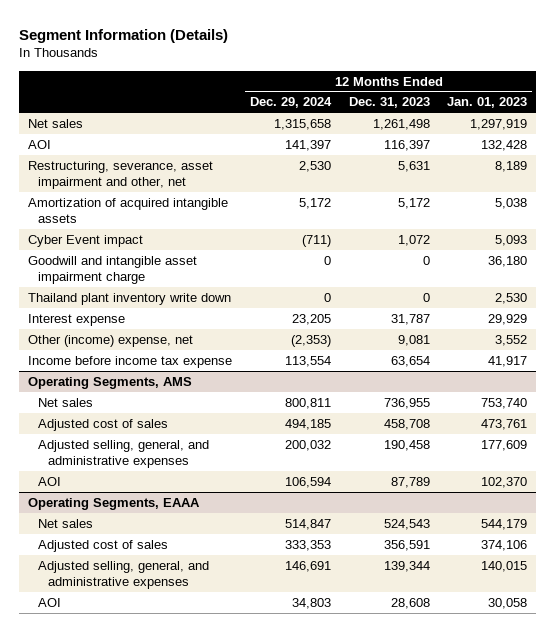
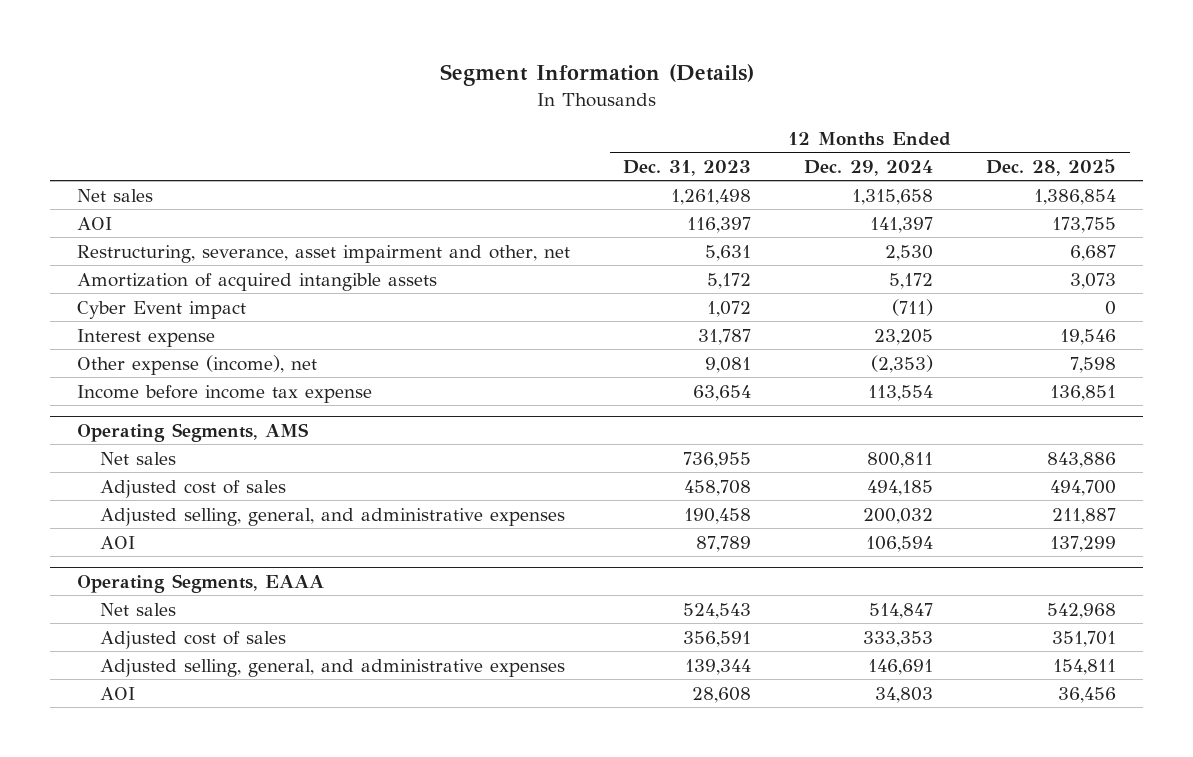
[447,97,528,109] Jan. 01, 2023 -> none
none -> [986,158,1117,176] Dec. 28, 2025
[27,255,197,285] Goodwill and intangible asset impairment charge -> none
[27,292,231,305] Thailand plant inventory write down -> none
[27,334,193,347] Other (income) expense, net -> [76,354,317,375] Other expense (income), net

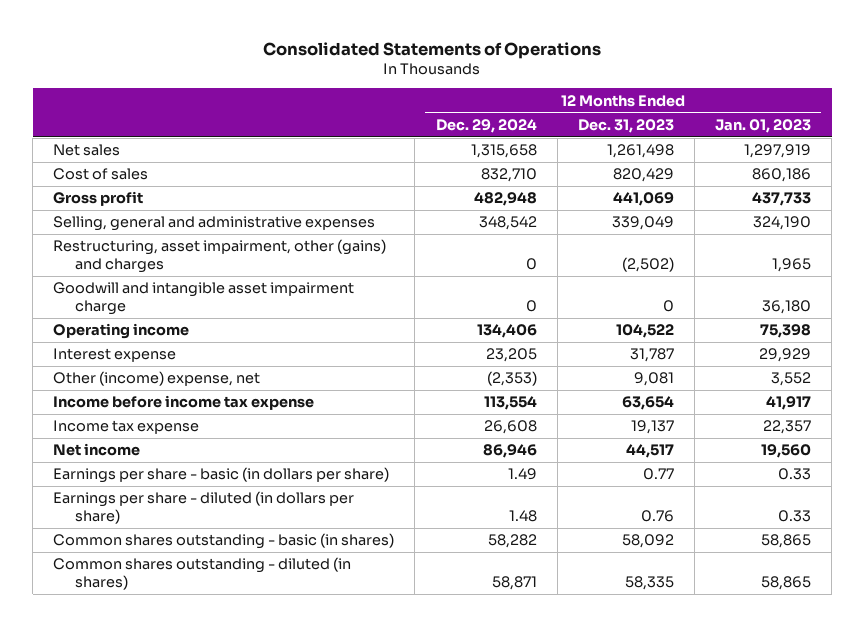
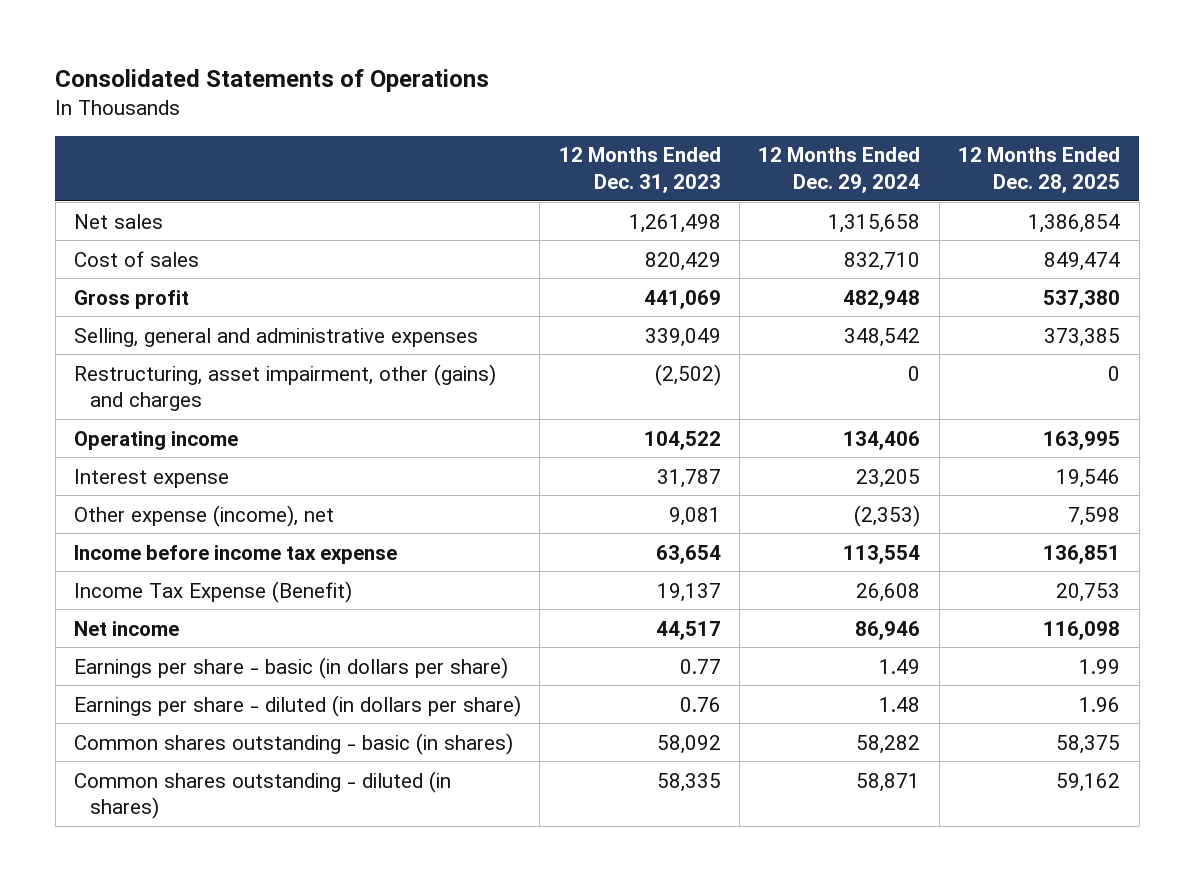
[715,118,812,133] Jan. 01, 2023 -> none
none -> [958,147,1121,193] 12 Months Ended Dec. 28, 2025
[53,282,355,315] Goodwill and intangible asset impairment charge -> none
[53,371,261,387] Other (income) expense, net -> [73,504,334,527] Other expense (income), net
[53,420,200,435] Income tax expense -> [73,580,352,603] Income Tax Expense (Benefit)

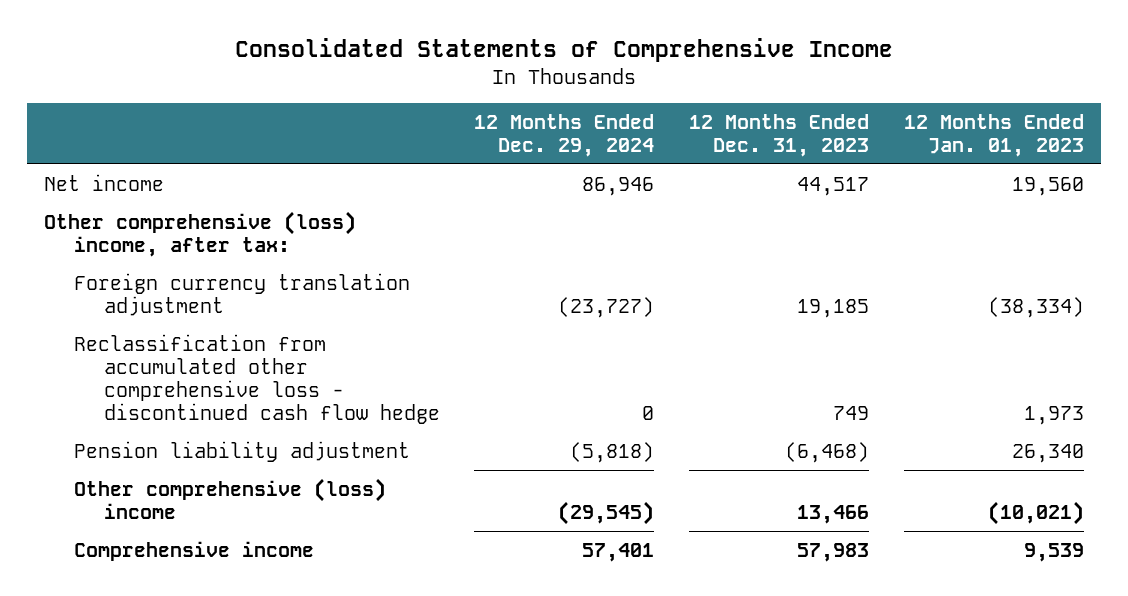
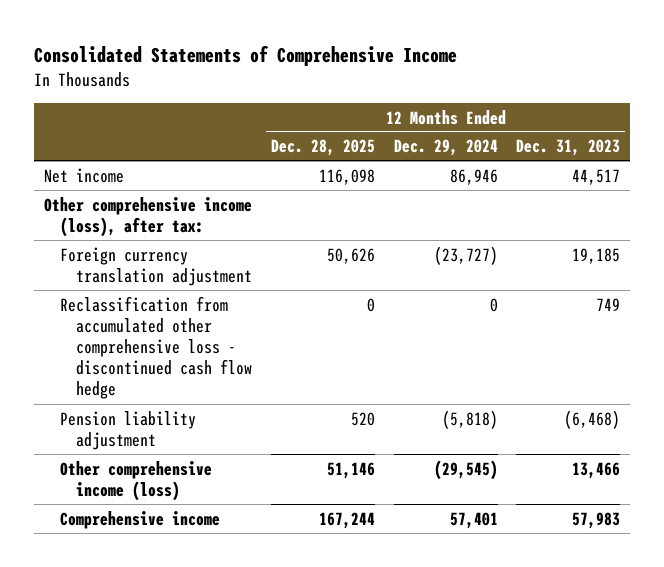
[903,113,1084,157] 12 Months Ended Jan. 01, 2023 -> none
none -> [271,139,376,157] Dec. 28, 2025
[44,210,357,257] Other comprehensive (loss) income, after tax: -> [43,196,252,237] Other comprehensive income (loss), after tax:
[74,477,387,519] Other comprehensive (loss) income -> [60,460,213,501] Other comprehensive income (loss)

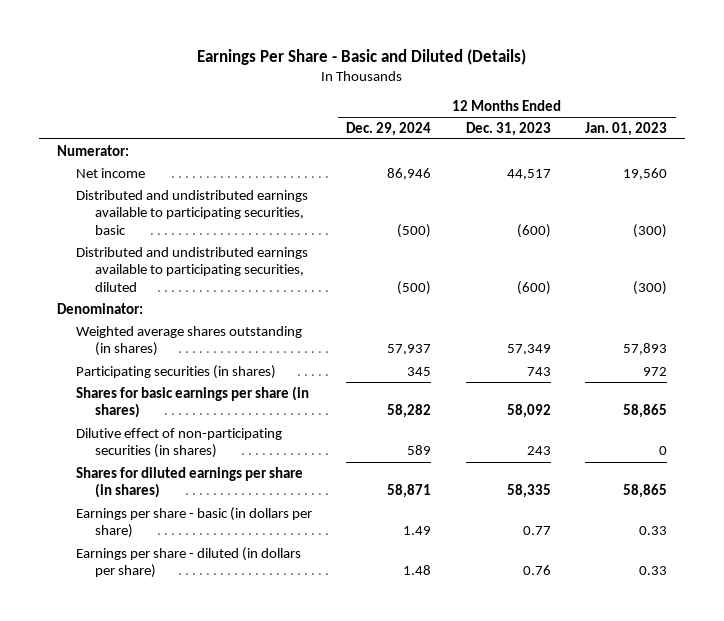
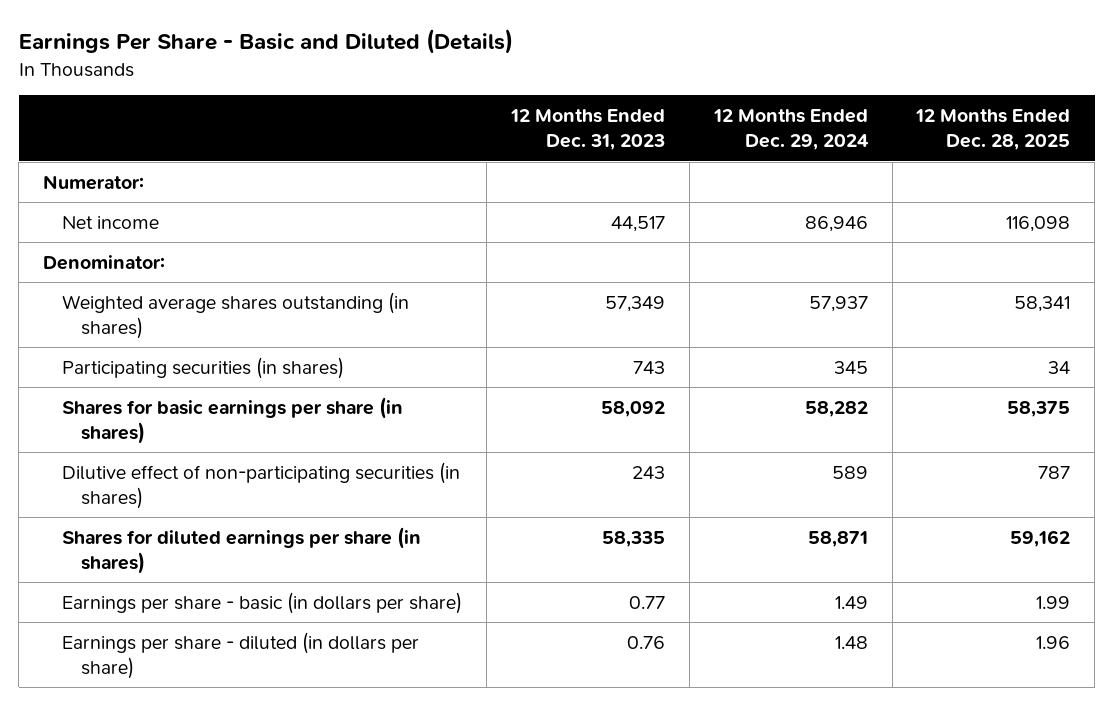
[585,121,668,136] Jan. 01, 2023 -> none
none -> [915,109,1071,151] 12 Months Ended Dec. 28, 2025
[75,189,308,236] Distributed and undistributed earnings available to participating securities, basic -> none
[75,246,308,293] Distributed and undistributed earnings available to participating securities, diluted -> none

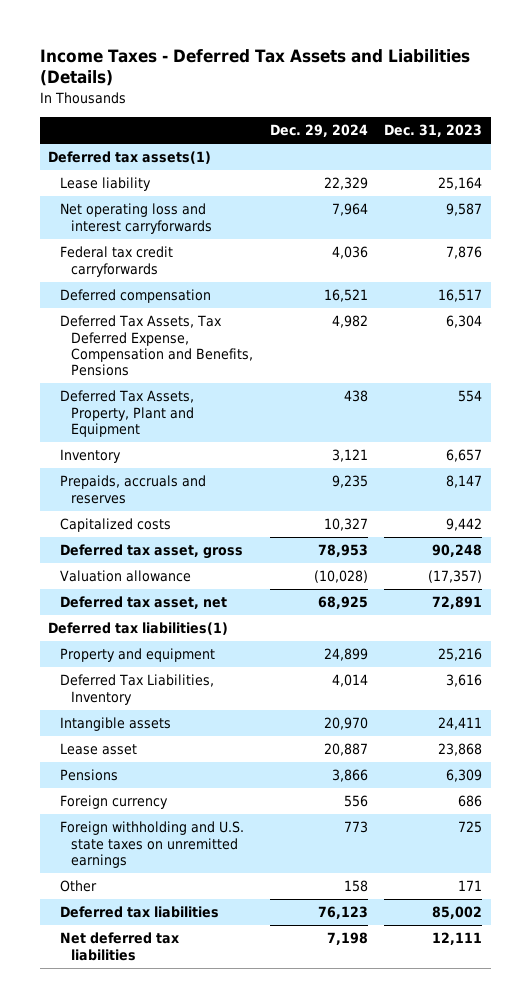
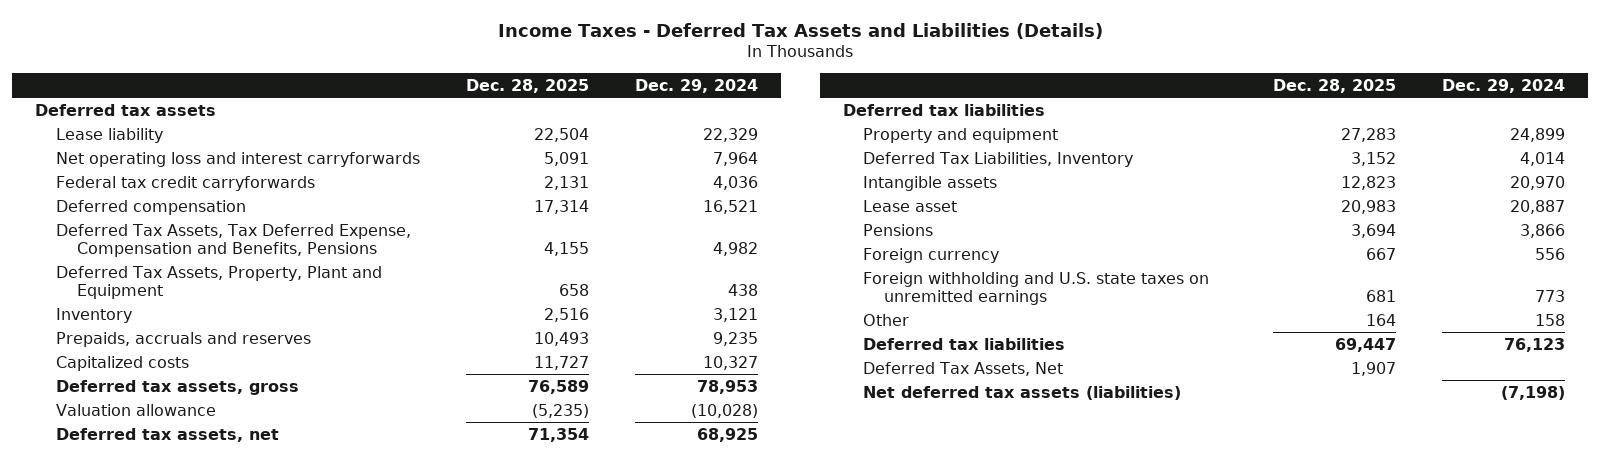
[384,124,483,138] Dec. 31, 2023 -> none
none -> [465,78,589,93] Dec. 28, 2025
[47,151,211,165] Deferred tax assets(1) -> [35,103,217,116] Deferred tax assets
[59,544,243,560] Deferred tax asset, gross -> [56,379,300,395] Deferred tax assets, gross
[59,596,227,610] Deferred tax asset, net -> [56,427,280,442] Deferred tax assets, net
[47,622,228,636] Deferred tax liabilities(1) -> [842,103,1045,116] Deferred tax liabilities
none -> [863,361,1064,376] Deferred Tax Assets, Net
[59,932,179,961] Net deferred tax liabilities -> [863,385,1182,400] Net deferred tax assets (liabilities)
[326,932,368,946] 7,198 -> [1500,385,1565,400] (7,198)

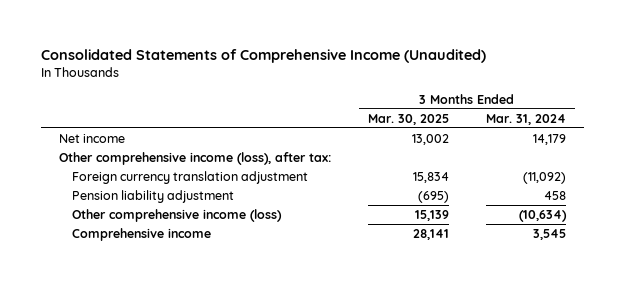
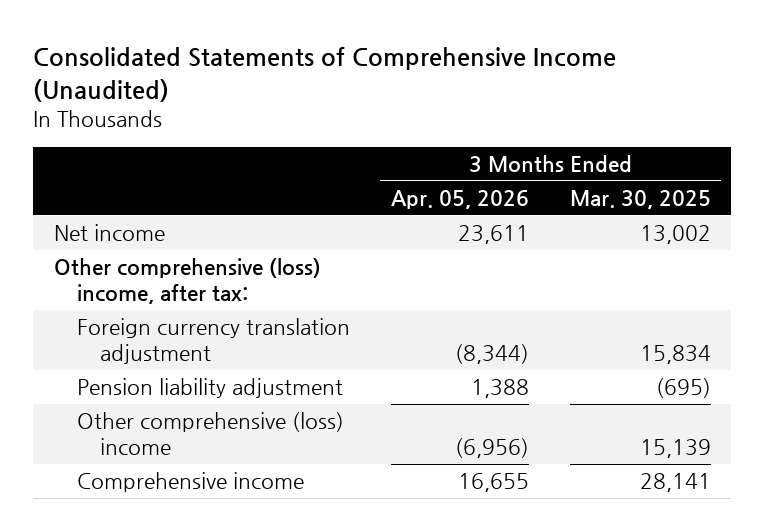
[485,113,566,125] Mar. 31, 2024 -> none
none -> [390,189,529,209] Apr. 05, 2026
[59,151,332,165] Other comprehensive income (loss), after tax: -> [53,258,321,304] Other comprehensive (loss) income, after tax:
[72,208,283,222] Other comprehensive income (loss) -> [76,412,344,455] Other comprehensive (loss) income

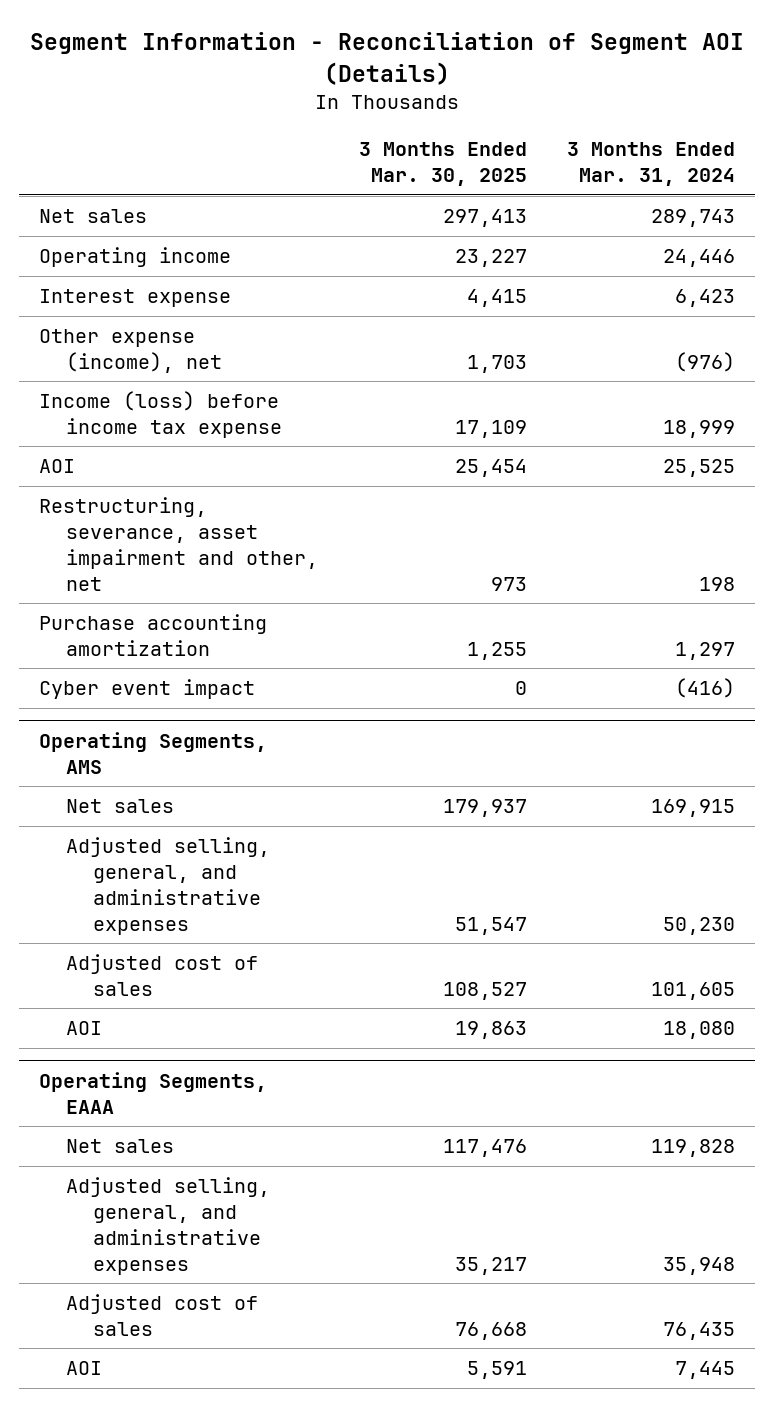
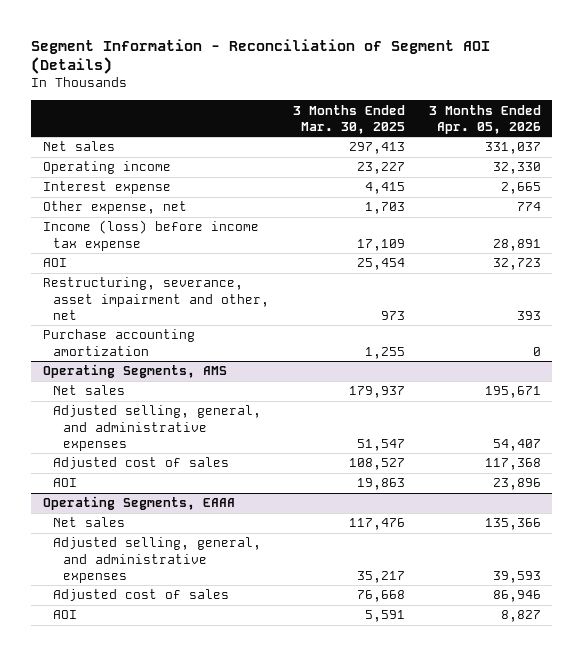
[567,142,736,187] 3 Months Ended Mar. 31, 2024 -> none
none -> [428,104,541,134] 3 Months Ended Apr. 05, 2026
[39,329,223,373] Other expense (income), net -> [43,201,188,215] Other expense, net
[39,679,256,700] Cyber event impact -> none

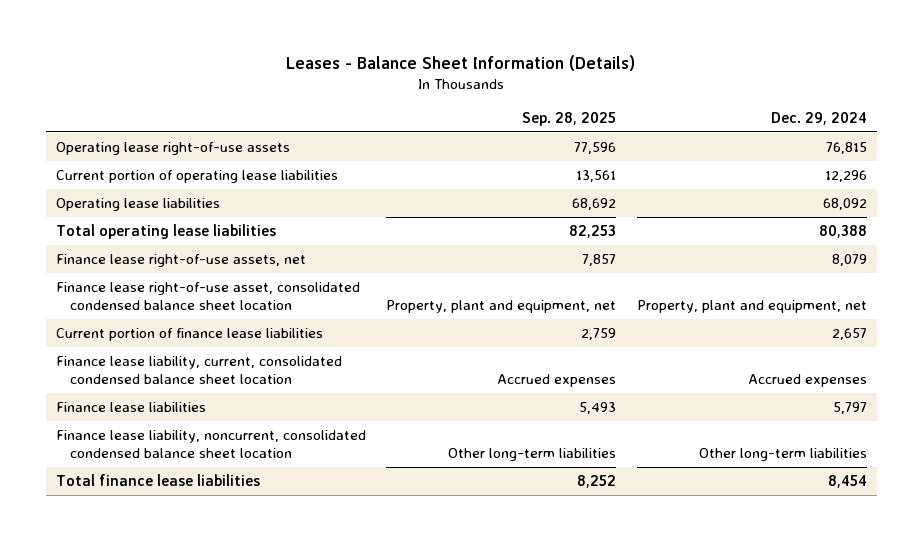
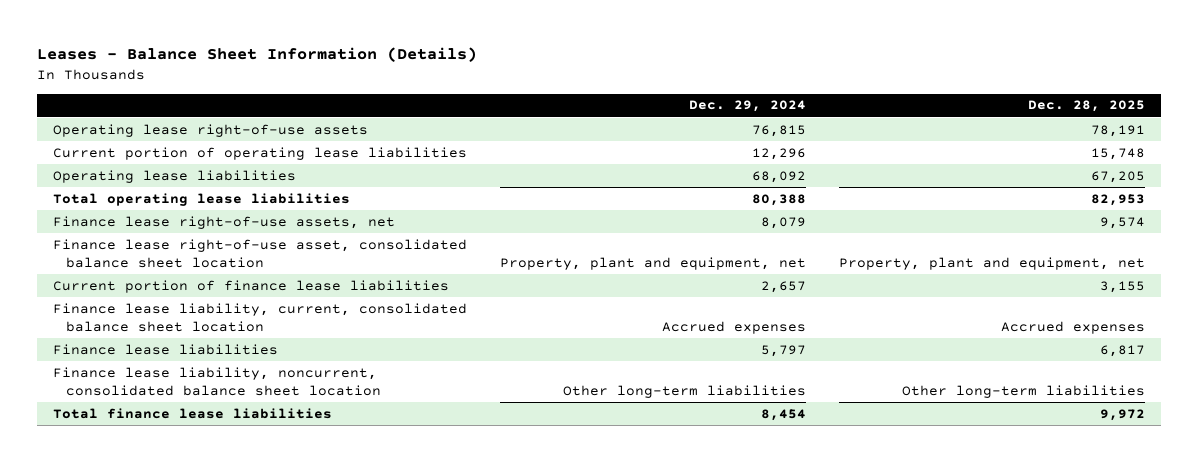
[522,111,617,126] Sep. 28, 2025 -> none
none -> [1027,100,1145,113] Dec. 28, 2025
[56,281,361,311] Finance lease right-of-use asset, consolidated condensed balance sheet location -> [53,238,468,268] Finance lease right-of-use asset, consolidated balance sheet location
[56,355,343,385] Finance lease liability, current, consolidated condensed balance sheet location -> [53,302,468,332] Finance lease liability, current, consolidated balance sheet location
[56,429,367,459] Finance lease liability, noncurrent, consolidated condensed balance sheet location -> [53,366,382,396] Finance lease liability, noncurrent, consolidated balance sheet location

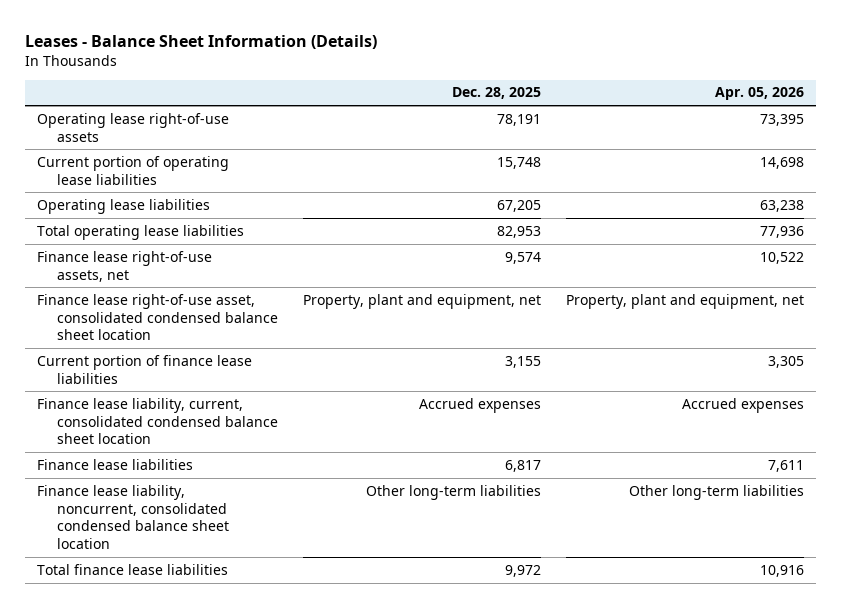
[689,100,807,113] Dec. 29, 2024 -> none
none -> [714,87,804,101] Apr. 05, 2026
[53,238,468,268] Finance lease right-of-use asset, consolidated balance sheet location -> [37,293,278,341] Finance lease right-of-use asset, consolidated condensed balance sheet location
[53,302,468,332] Finance lease liability, current, consolidated balance sheet location -> [37,397,278,445] Finance lease liability, current, consolidated condensed balance sheet location
[53,366,382,396] Finance lease liability, noncurrent, consolidated balance sheet location -> [37,484,229,550] Finance lease liability, noncurrent, consolidated condensed balance sheet location

